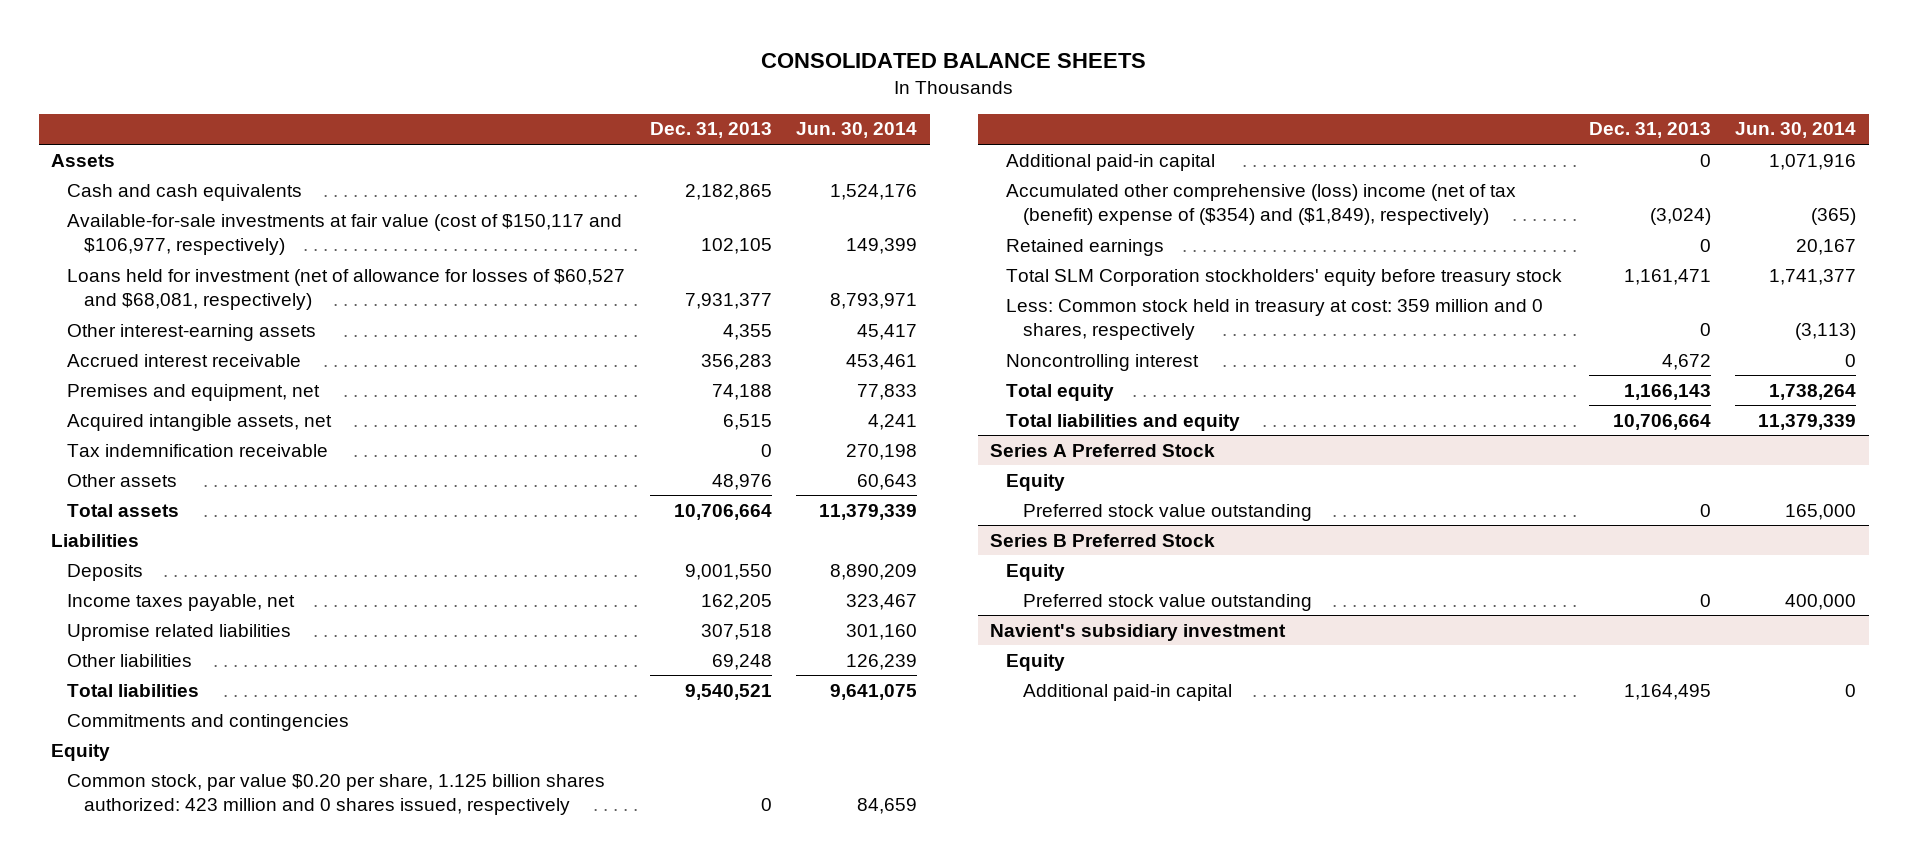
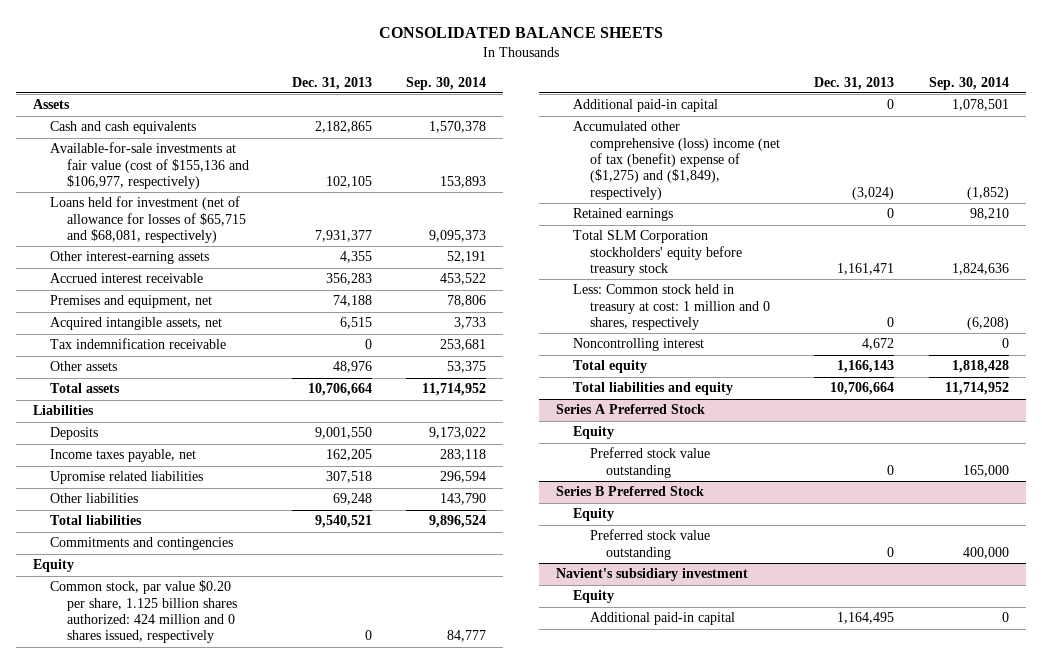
[796,122,918,139] Jun. 30, 2014 -> none
none -> [406,76,487,90] Sep. 30, 2014
[67,213,623,256] Available-for-sale investments at fair value (cost of $150,117 and $106,977, respectively) -> [50,142,250,190] Available-for-sale investments at fair value (cost of $155,136 and $106,977, respectively)
[67,268,626,311] Loans held for investment (net of allowance for losses of $60,527 and $68,081, respectively) -> [50,196,247,244] Loans held for investment (net of allowance for losses of $65,715 and $68,081, respectively)
[67,773,606,816] Common stock, par value $0.20 per share, 1.125 billion shares authorized: 423 million and 0 shares issued, respectively -> [50,580,238,644] Common stock, par value $0.20 per share, 1.125 billion shares authorized: 424 million and 0 shares issued, respectively
[1006,183,1517,226] Accumulated other comprehensive (loss) income (net of tax (benefit) expense of ($354) and ($1,849), respectively) -> [572,121,780,200] Accumulated other comprehensive (loss) income (net of tax (benefit) expense of ($1,275) and ($1,849), respectively)
[1006,298,1544,341] Less: Common stock held in treasury at cost: 359 million and 0 shares, respectively -> [572,284,770,331] Less: Common stock held in treasury at cost: 1 million and 0 shares, respectively

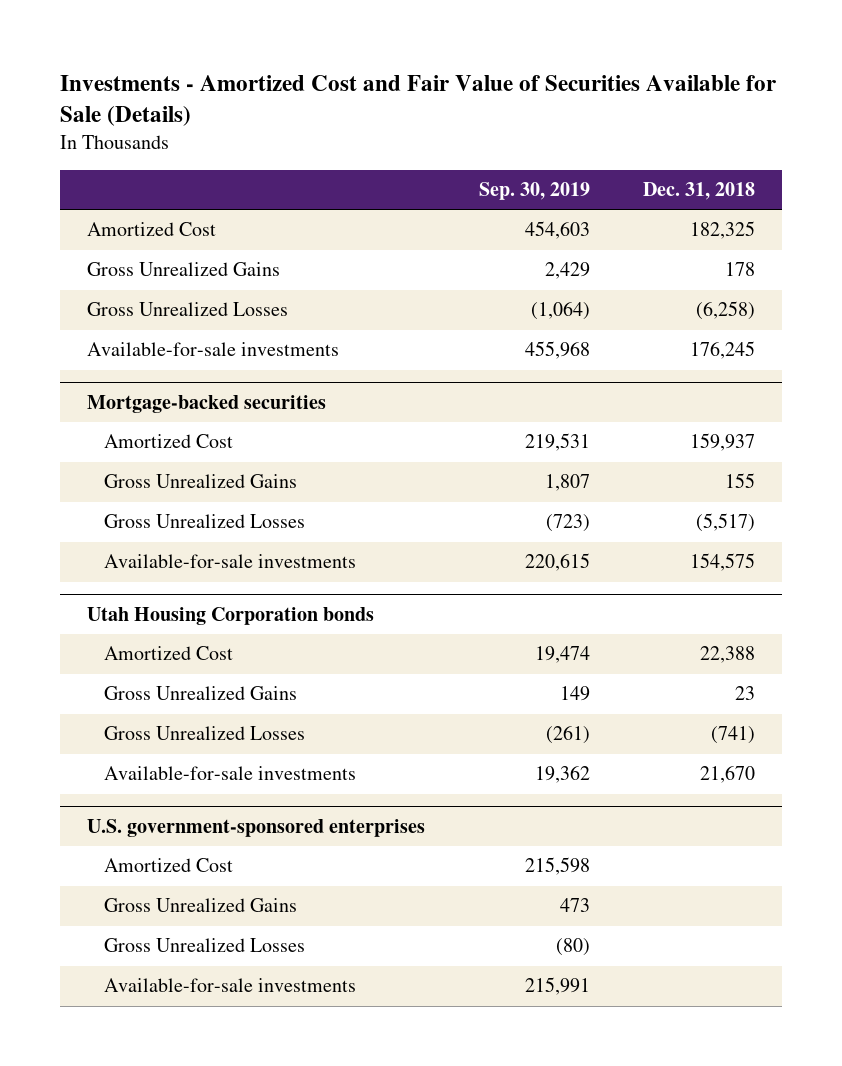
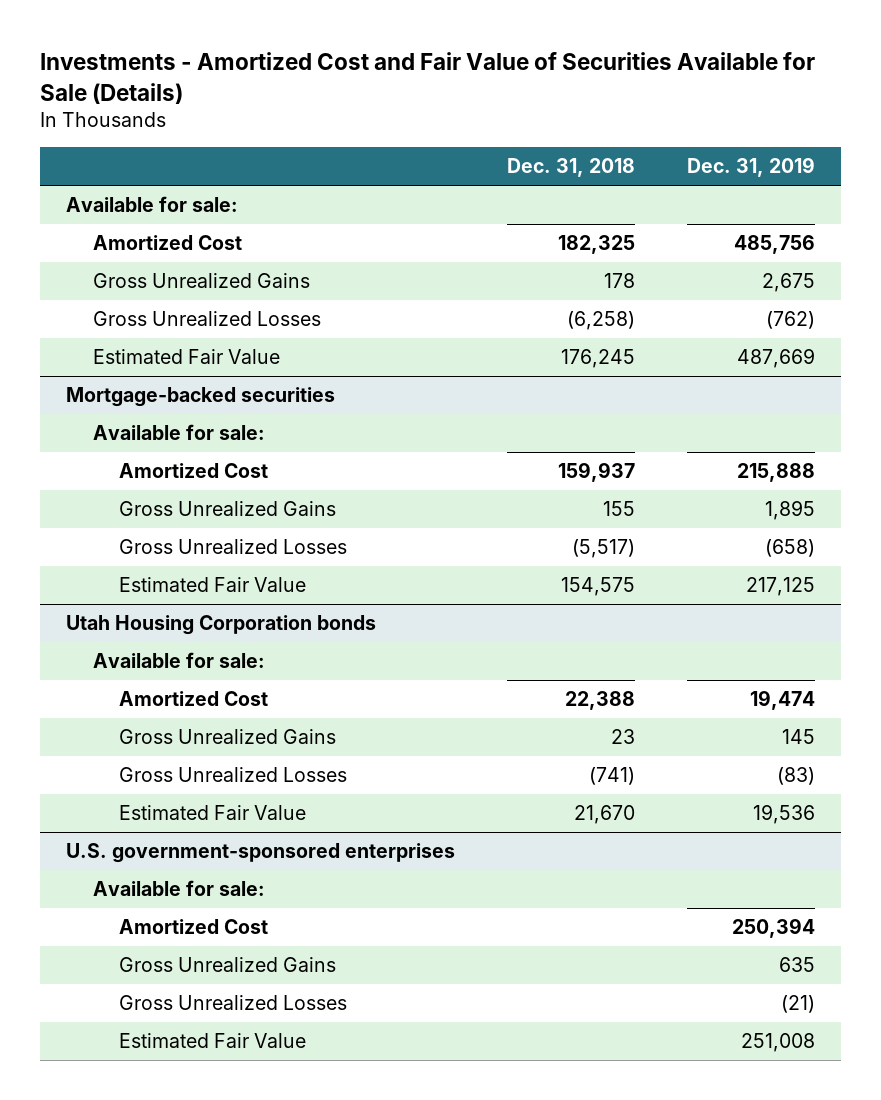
[478,181,590,200] Sep. 30, 2019 -> none
none -> [686,157,815,178] Dec. 31, 2019
none -> [65,196,238,213] Available for sale:
[86,342,339,357] Available-for-sale investments -> [92,349,280,365] Estimated Fair Value
none -> [92,424,265,441] Available for sale:
[103,554,356,569] Available-for-sale investments -> [119,577,307,593] Estimated Fair Value
none -> [92,652,265,669] Available for sale:
[103,766,356,781] Available-for-sale investments -> [119,805,307,821] Estimated Fair Value
none -> [92,880,265,897] Available for sale:
[103,978,356,993] Available-for-sale investments -> [119,1033,307,1049] Estimated Fair Value

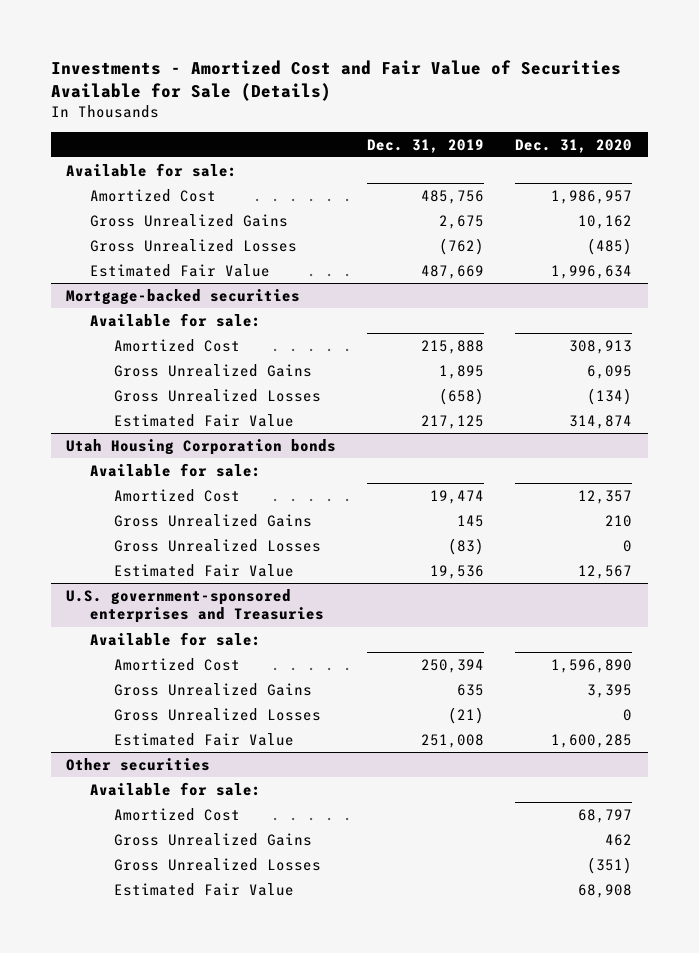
[506,158,635,178] Dec. 31, 2018 -> none
none -> [515,138,633,153] Dec. 31, 2020
[65,843,455,864] U.S. government-sponsored enterprises -> [66,588,325,624] U.S. government-sponsored enterprises and Treasuries
none -> [66,757,211,771] Other securities
none -> [90,781,262,796] Available for sale:
none -> [113,807,240,821] Amortized Cost
none -> [113,832,312,846] Gross Unrealized Gains
none -> [113,857,321,871] Gross Unrealized Losses
none -> [113,882,294,896] Estimated Fair Value

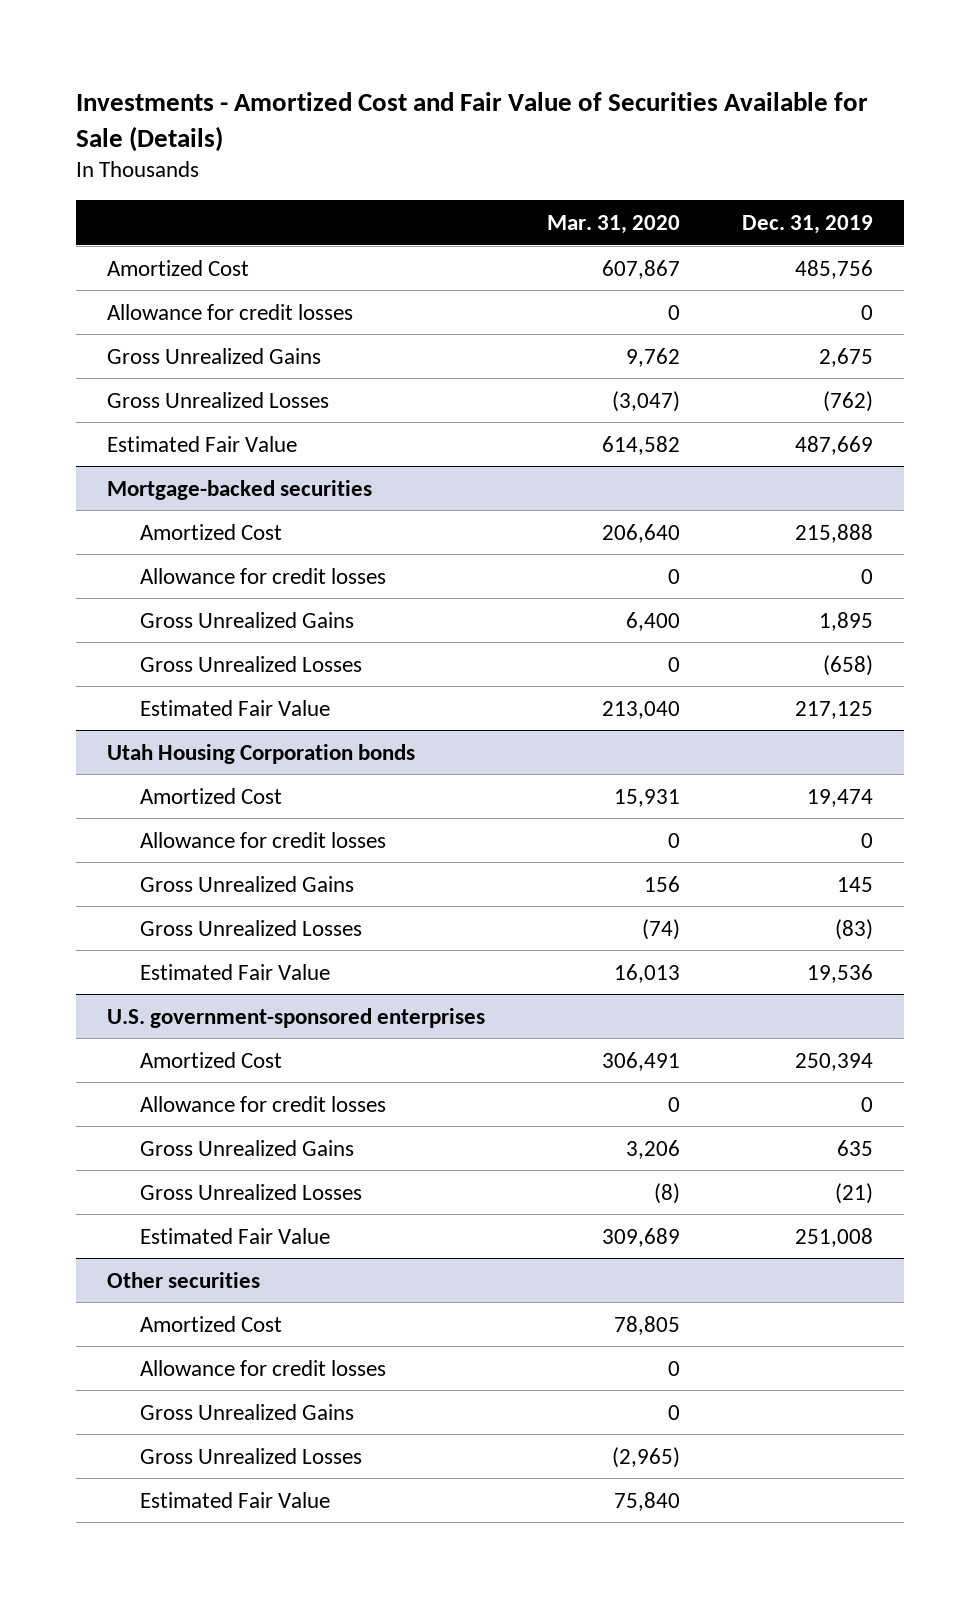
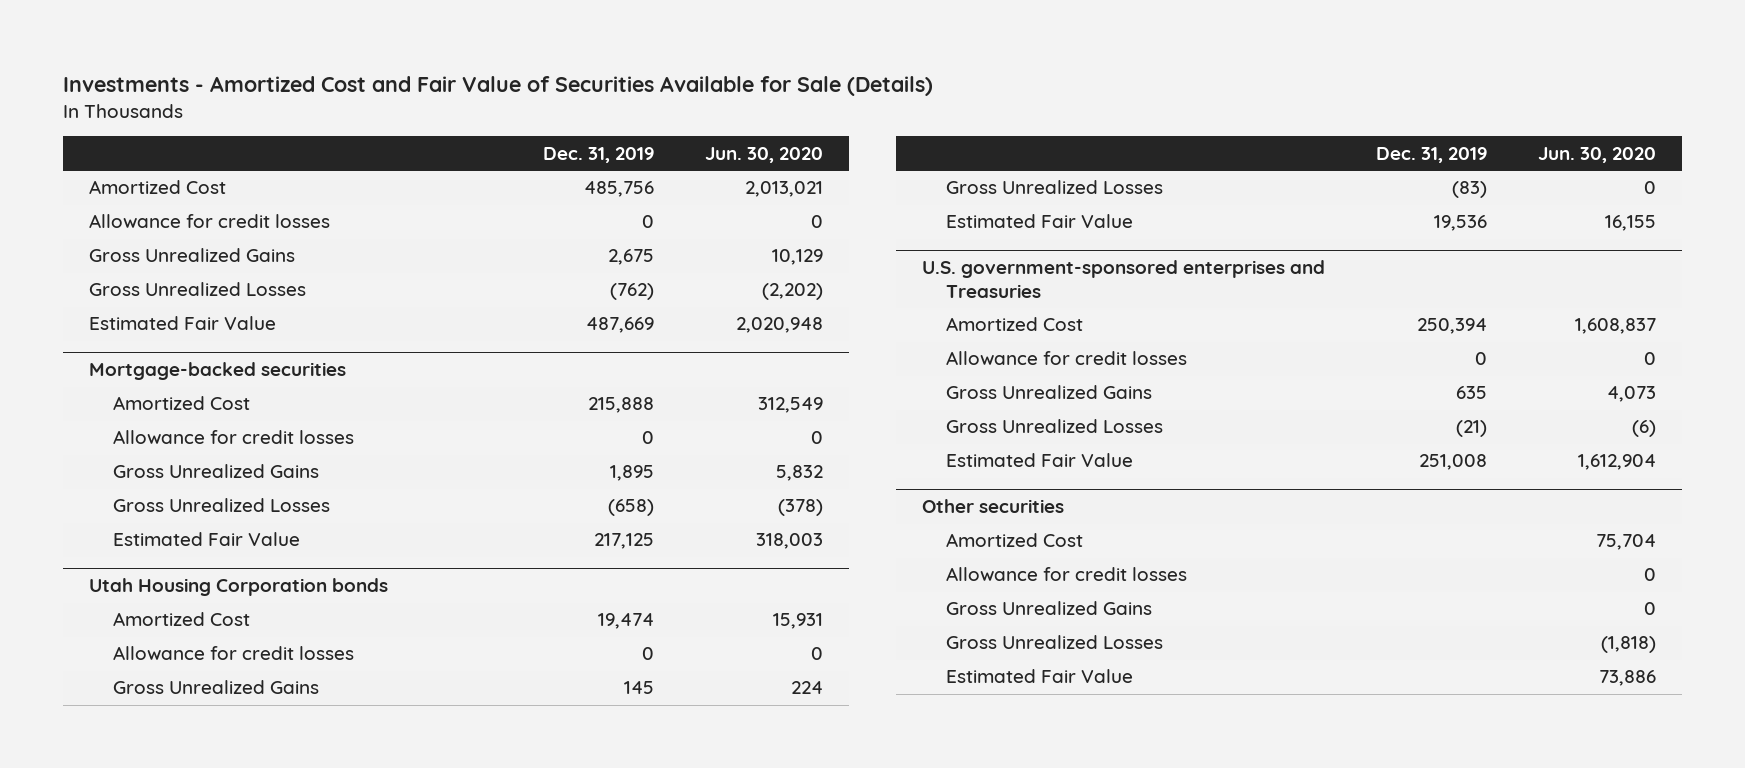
[546,214,680,234] Mar. 31, 2020 -> none
none -> [705,146,824,163] Jun. 30, 2020
[106,1007,485,1028] U.S. government-sponsored enterprises -> [921,260,1325,299] U.S. government-sponsored enterprises and Treasuries

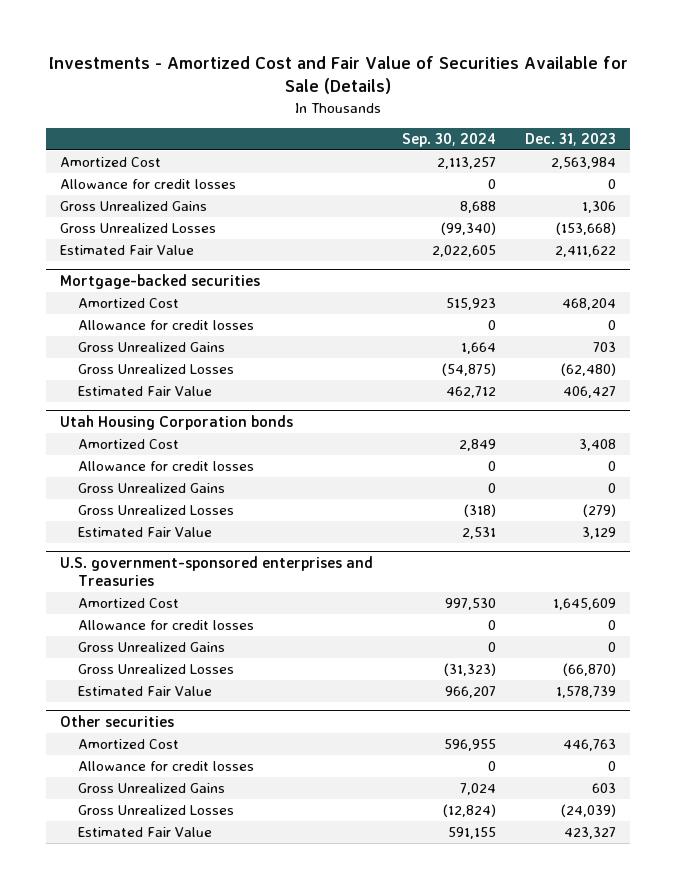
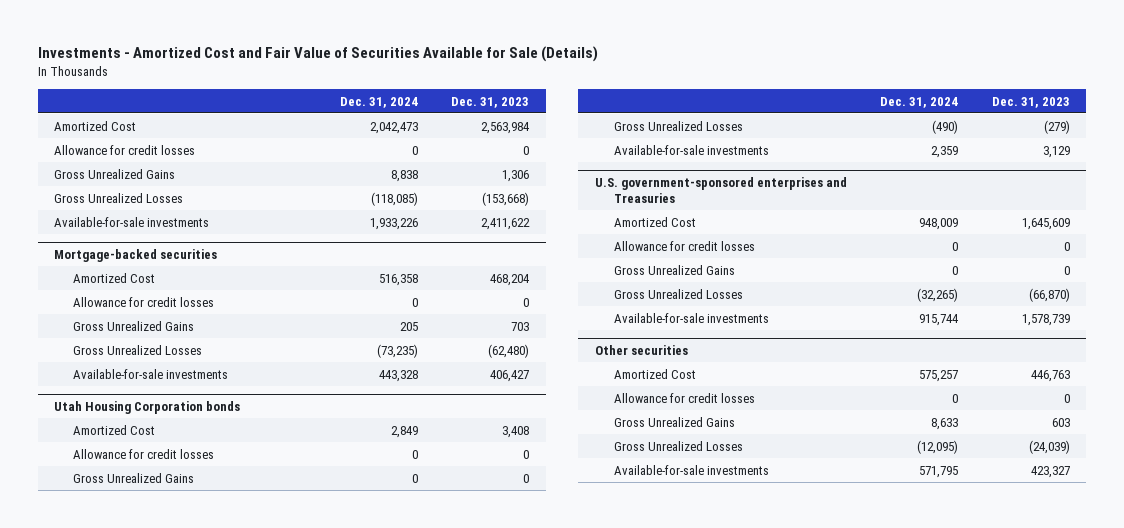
[401,132,496,147] Sep. 30, 2024 -> none
none -> [339,96,418,108] Dec. 31, 2024
[60,245,195,256] Estimated Fair Value -> [54,216,210,227] Available-for-sale investments
[78,386,213,397] Estimated Fair Value -> [72,368,228,379] Available-for-sale investments
[78,527,213,538] Estimated Fair Value -> [613,144,769,155] Available-for-sale investments
[78,686,213,697] Estimated Fair Value -> [613,312,769,323] Available-for-sale investments
[78,827,213,838] Estimated Fair Value -> [613,464,769,475] Available-for-sale investments

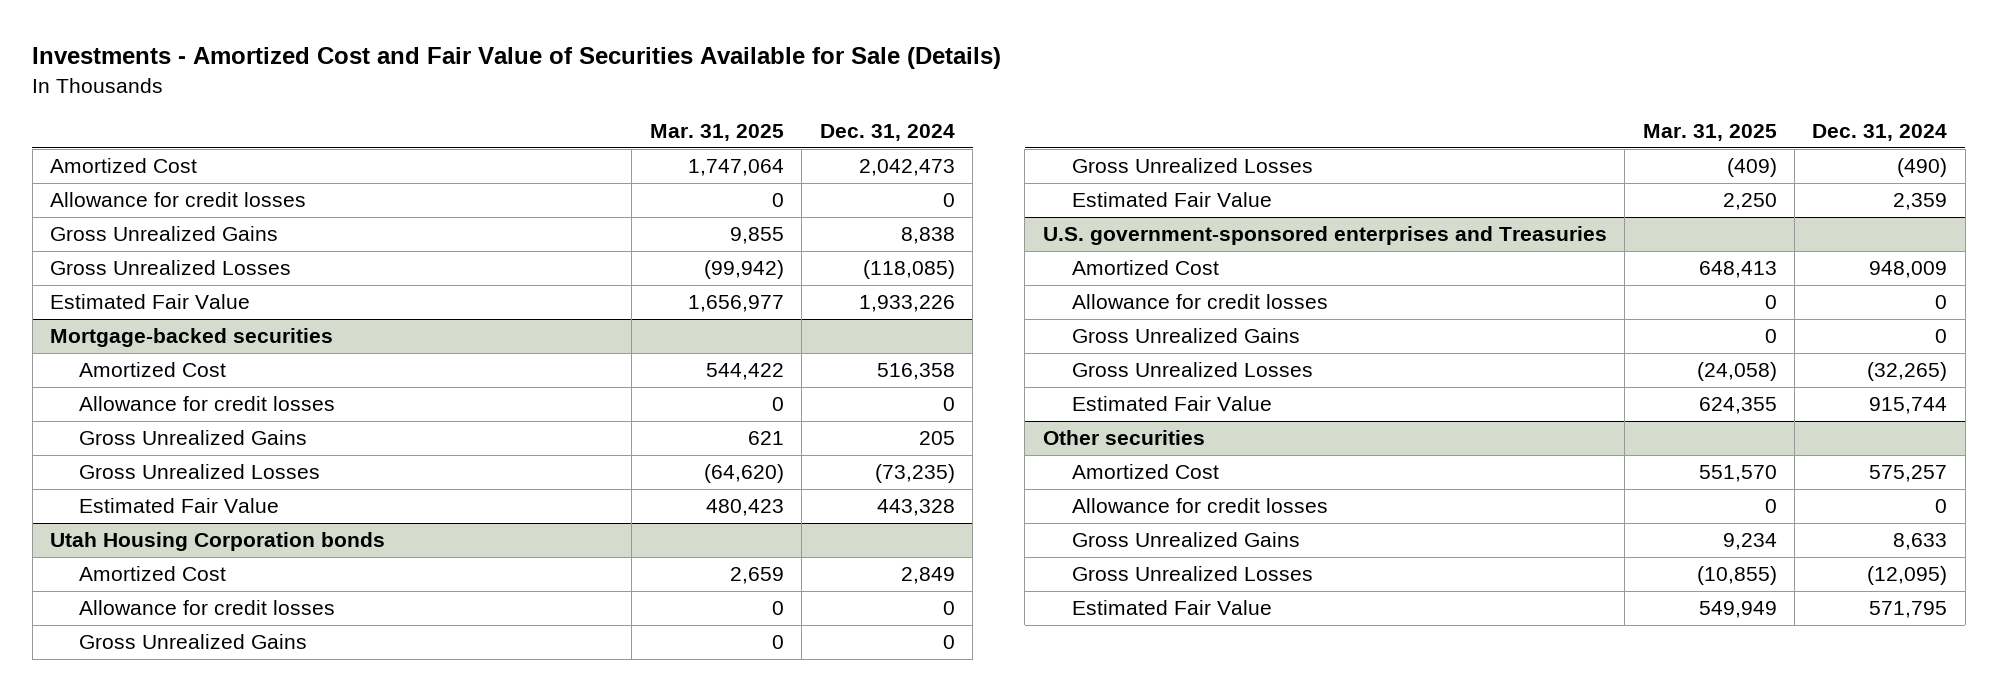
[450,96,529,108] Dec. 31, 2023 -> none
none -> [649,123,784,141] Mar. 31, 2025
[54,216,210,227] Available-for-sale investments -> [50,294,251,310] Estimated Fair Value
[72,368,228,379] Available-for-sale investments -> [78,498,279,514] Estimated Fair Value
[613,144,769,155] Available-for-sale investments -> [1071,192,1272,208] Estimated Fair Value
[613,312,769,323] Available-for-sale investments -> [1071,396,1272,412] Estimated Fair Value
[613,464,769,475] Available-for-sale investments -> [1071,600,1272,616] Estimated Fair Value

